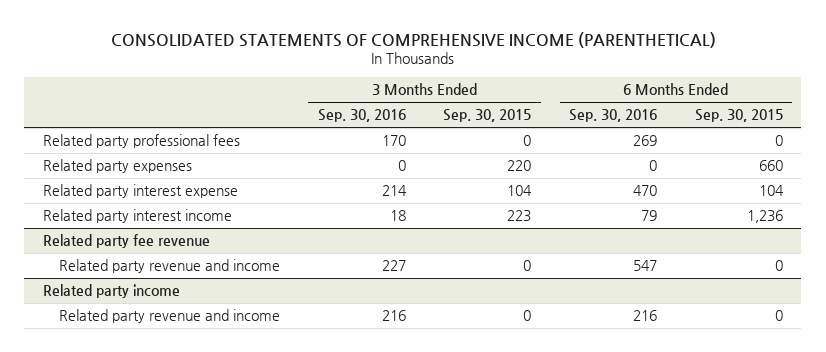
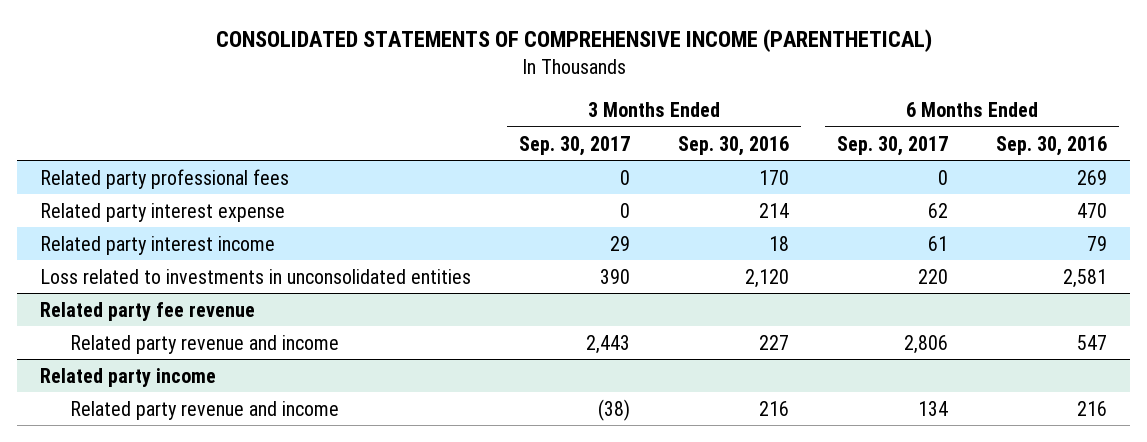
[443,109,532,123] Sep. 30, 2015 -> none
[694,109,783,123] Sep. 30, 2015 -> none
none -> [519,135,631,156] Sep. 30, 2017
none -> [836,135,948,156] Sep. 30, 2017
[43,159,193,174] Related party expenses -> none
none -> [40,268,472,284] Loss related to investments in unconsolidated entities

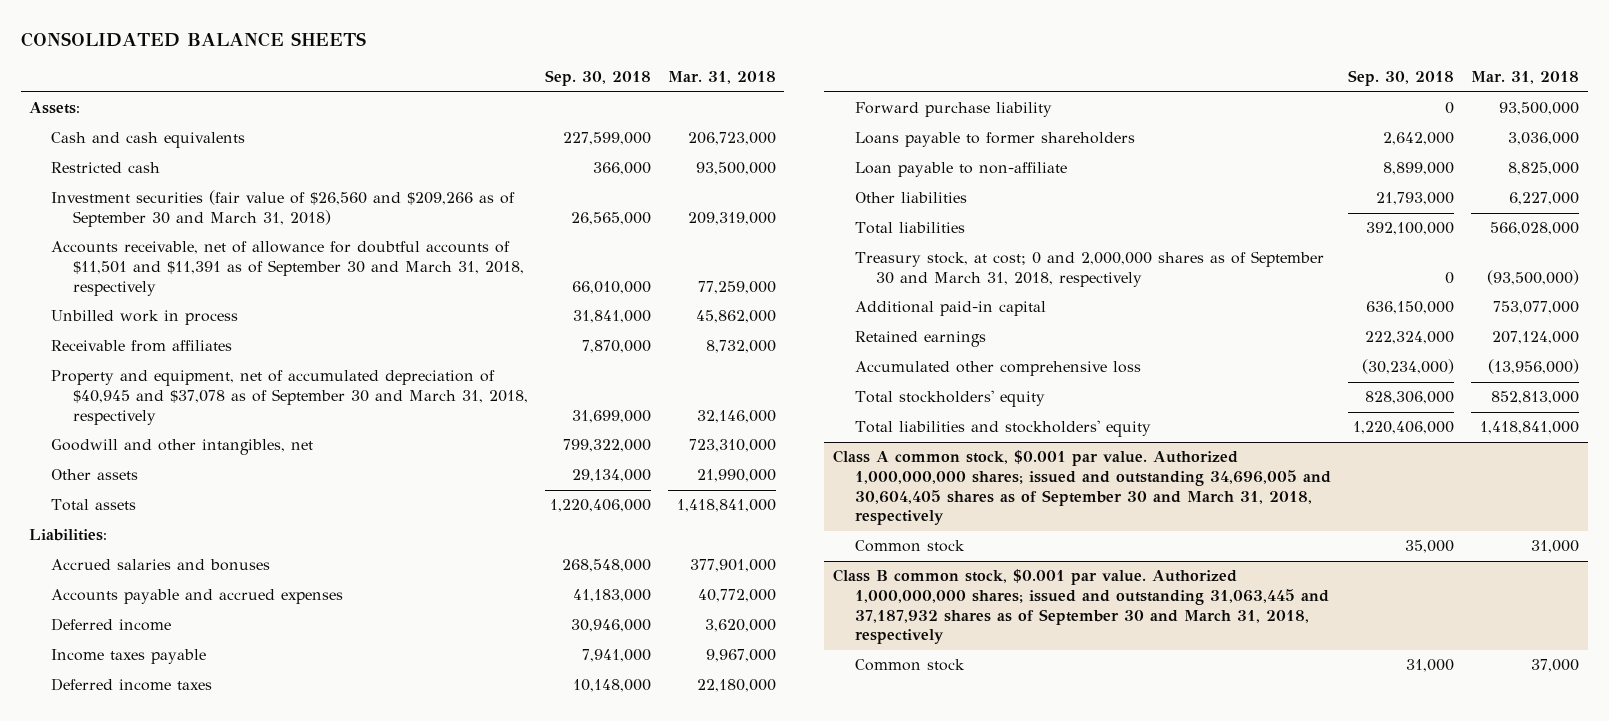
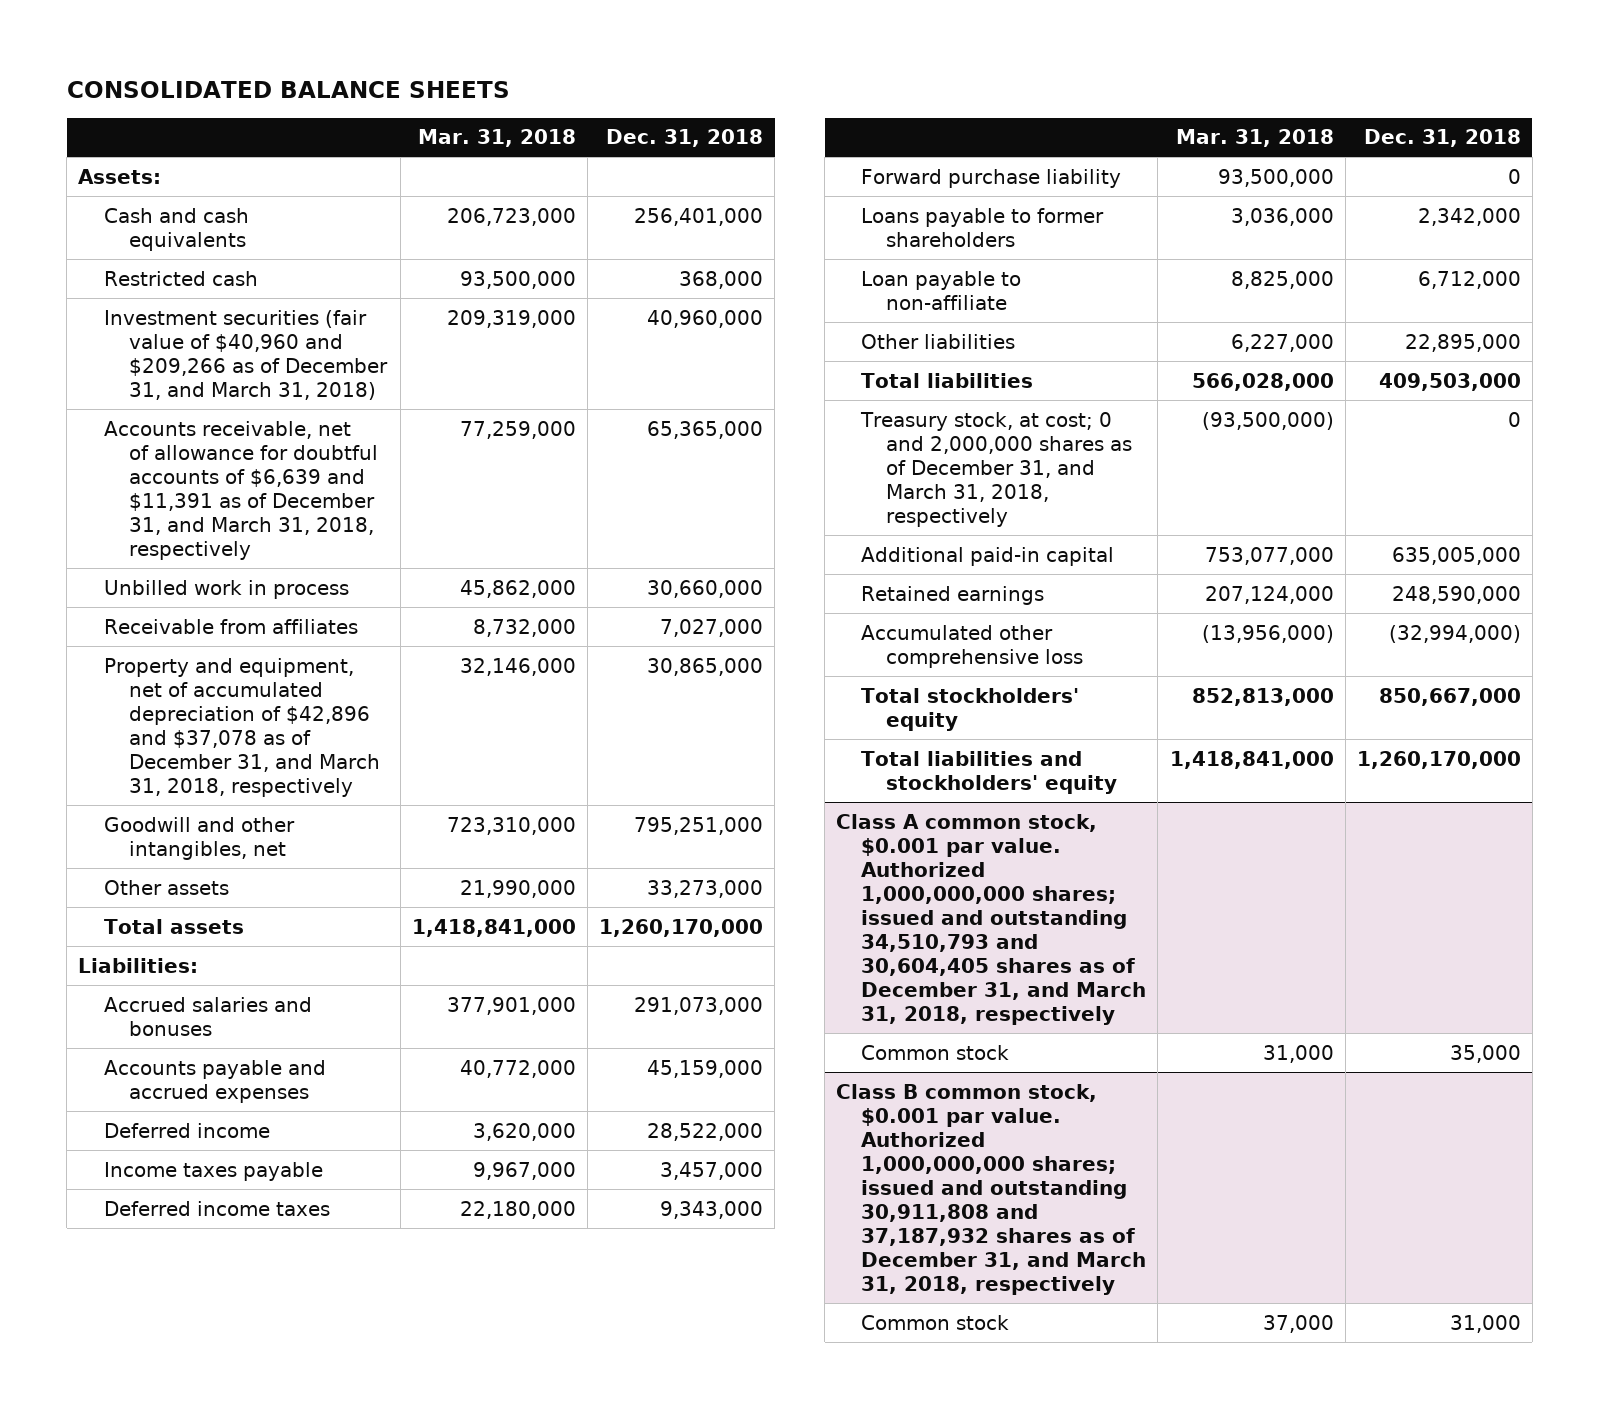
[544,70,651,87] Sep. 30, 2018 -> none
none -> [605,129,763,148] Dec. 31, 2018
[51,190,516,228] Investment securities (fair value of $26,560 and $209,266 as of September 30 and March 31, 2018) -> [103,309,388,400] Investment securities (fair value of $40,960 and $209,266 as of December 31, and March 31, 2018)
[51,241,524,296] Accounts receivable, net of allowance for doubtful accounts of $11,501 and $11,391 as of September 30 and March 31, 2018, respectively -> [103,420,378,560] Accounts receivable, net of allowance for doubtful accounts of $6,639 and $11,391 as of December 31, and March 31, 2018, respectively
[51,370,528,425] Property and equipment, net of accumulated depreciation of $40,945 and $37,078 as of September 30 and March 31, 2018, respectively -> [103,657,380,797] Property and equipment, net of accumulated depreciation of $42,896 and $37,078 as of December 31, and March 31, 2018, respectively
[854,251,1324,288] Treasury stock, at cost; 0 and 2,000,000 shares as of September 30 and March 31, 2018, respectively -> [860,411,1133,527] Treasury stock, at cost; 0 and 2,000,000 shares as of December 31, and March 31, 2018, respectively
[832,450,1331,526] Class A common stock, $0.001 par value. Authorized 1,000,000,000 shares; issued and outstanding 34,696,005 and 30,604,405 shares as of September 30 and March 31, 2018, respectively -> [836,813,1147,1025] Class A common stock, $0.001 par value. Authorized 1,000,000,000 shares; issued and outstanding 34,510,793 and 30,604,405 shares as of December 31, and March 31, 2018, respectively
[832,569,1329,645] Class B common stock, $0.001 par value. Authorized 1,000,000,000 shares; issued and outstanding 31,063,445 and 37,187,932 shares as of September 30 and March 31, 2018, respectively -> [836,1083,1147,1295] Class B common stock, $0.001 par value. Authorized 1,000,000,000 shares; issued and outstanding 30,911,808 and 37,187,932 shares as of December 31, and March 31, 2018, respectively

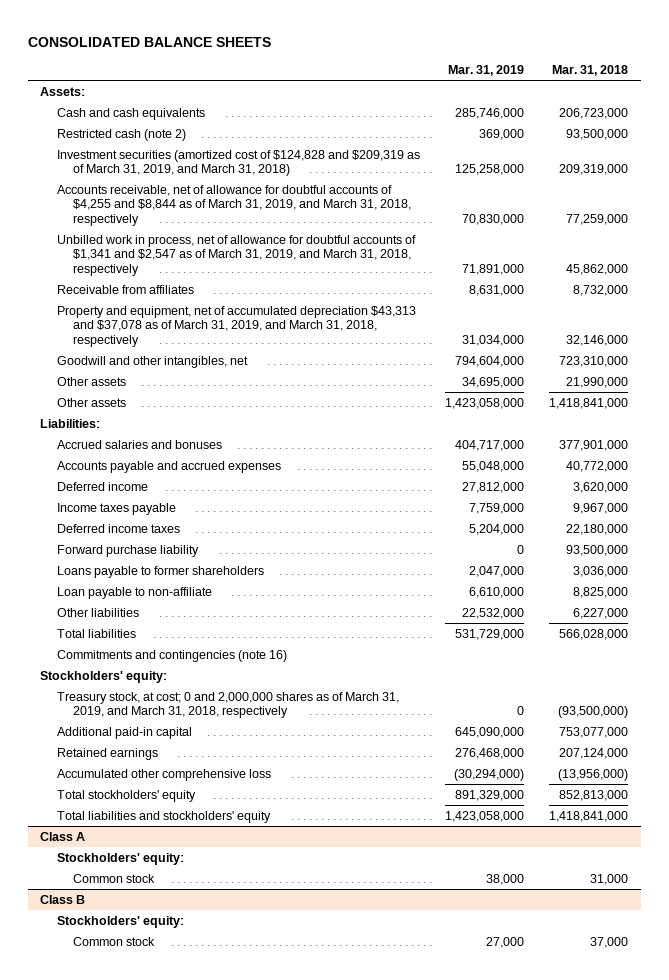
[605,129,763,148] Dec. 31, 2018 -> none
none -> [448,64,525,76] Mar. 31, 2019
[103,270,258,286] Restricted cash -> [56,128,186,141] Restricted cash (note 2)
[103,309,388,400] Investment securities (fair value of $40,960 and $209,266 as of December 31, and March 31, 2018) -> [56,149,420,177] Investment securities (amortized cost of $124,828 and $209,319 as of March 31, 2019, and March 31, 2018)
[103,420,378,560] Accounts receivable, net of allowance for doubtful accounts of $6,639 and $11,391 as of December 31, and March 31, 2018, respectively -> [56,184,411,226] Accounts receivable, net of allowance for doubtful accounts of $4,255 and $8,844 as of March 31, 2019, and March 31, 2018, respectively
[103,579,349,599] Unbilled work in process -> [56,234,416,276] Unbilled work in process, net of allowance for doubtful accounts of $1,341 and $2,547 as of March 31, 2019, and March 31, 2018, respectively
[103,657,380,797] Property and equipment, net of accumulated depreciation of $42,896 and $37,078 as of December 31, and March 31, 2018, respectively -> [56,305,416,347] Property and equipment, net of accumulated depreciation $43,313 and $37,078 as of March 31, 2019, and March 31, 2018, respectively
[103,918,244,934] Total assets -> [56,397,126,407] Other assets
none -> [56,649,287,662] Commitments and contingencies (note 16)
none -> [40,670,168,683] Stockholders' equity:
[860,411,1133,527] Treasury stock, at cost; 0 and 2,000,000 shares as of December 31, and March 31, 2018, respectively -> [56,691,399,719] Treasury stock, at cost; 0 and 2,000,000 shares as of March 31, 2019, and March 31, 2018, respectively
[836,813,1147,1025] Class A common stock, $0.001 par value. Authorized 1,000,000,000 shares; issued and outstanding 34,510,793 and 30,604,405 shares as of December 31, and March 31, 2018, respectively -> [40,831,86,841] Class A
none -> [56,852,184,865] Stockholders' equity:
[836,1083,1147,1295] Class B common stock, $0.001 par value. Authorized 1,000,000,000 shares; issued and outstanding 30,911,808 and 37,187,932 shares as of December 31, and March 31, 2018, respectively -> [40,894,86,904] Class B
none -> [56,915,184,928] Stockholders' equity:

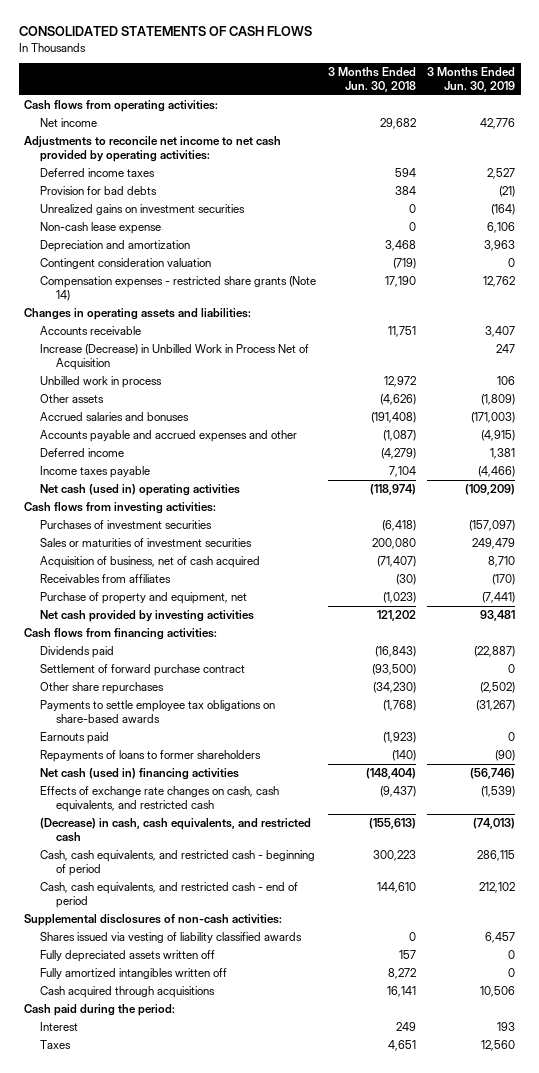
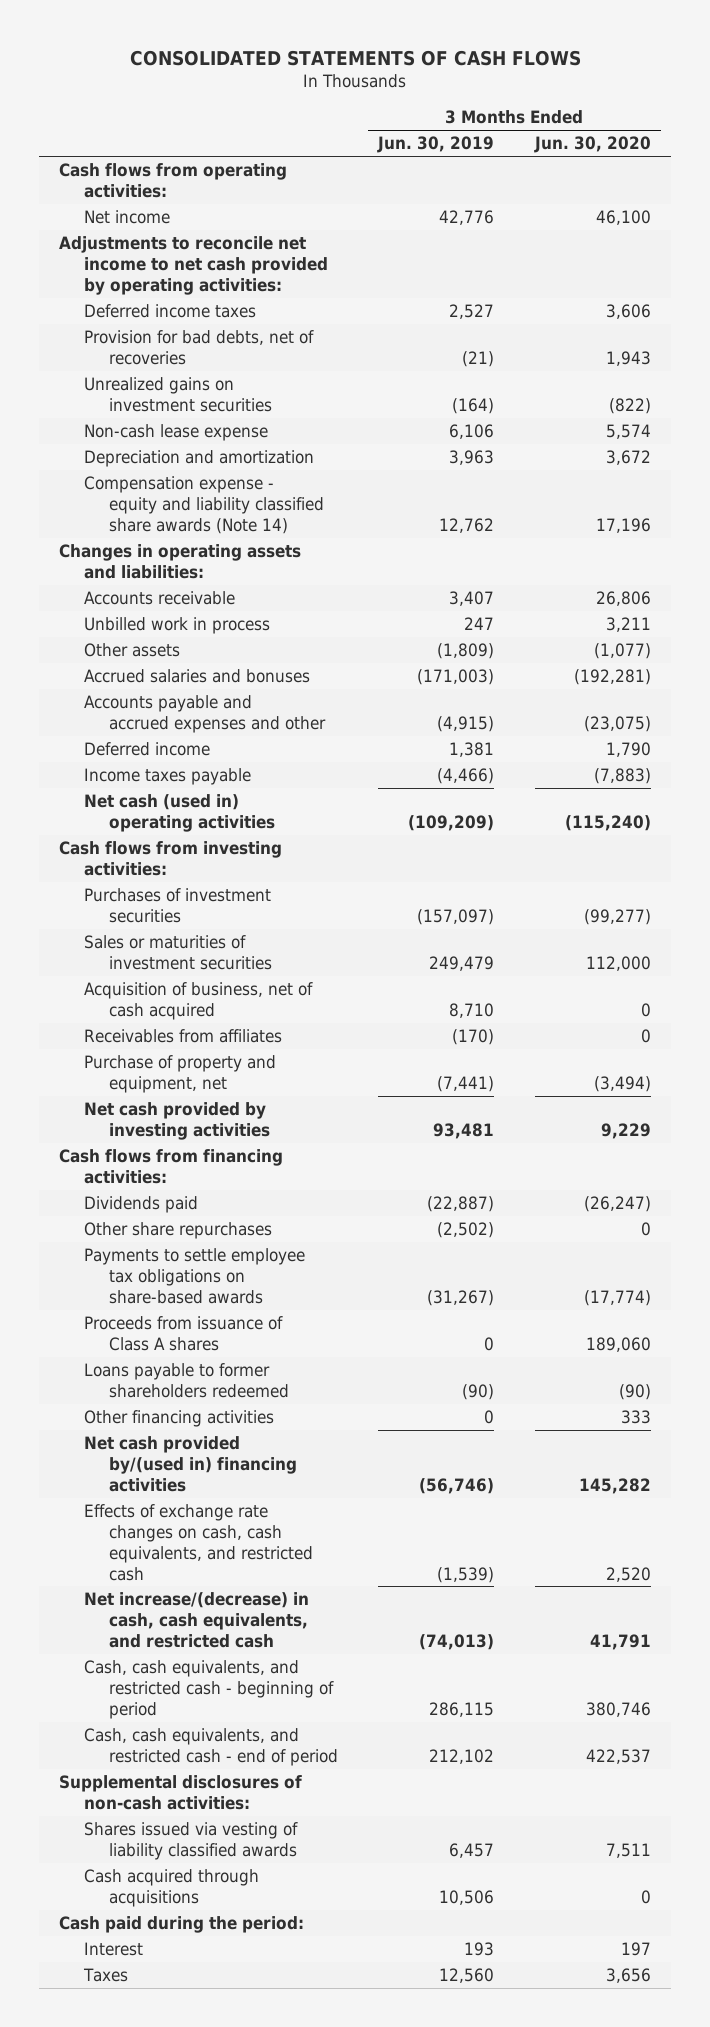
[327,66,416,93] 3 Months Ended Jun. 30, 2018 -> none
none -> [533,136,651,154] Jun. 30, 2020
[40,185,158,195] Provision for bad debts -> [83,330,314,365] Provision for bad debts, net of recoveries
[40,257,212,269] Contingent consideration valuation -> none
[40,275,317,302] Compensation expenses - restricted share grants (Note 14) -> [83,476,324,534] Compensation expense - equity and liability classified share awards (Note 14)
[40,375,163,388] Unbilled work in process -> none
[40,343,310,371] Increase (Decrease) in Unbilled Work in Process Net of Acquisition -> [83,617,270,635] Unbilled work in process
[40,663,246,676] Settlement of forward purchase contract -> none
[40,731,110,744] Earnouts paid -> none
none -> [83,1316,283,1351] Proceeds from issuance of Class A shares
[40,749,262,762] Repayments of loans to former shareholders -> [83,1363,289,1398] Loans payable to former shareholders redeemed
none -> [83,1410,274,1428] Other financing activities
[40,767,240,780] Net cash (used in) financing activities -> [83,1436,297,1492] Net cash provided by/(used in) financing activities
[40,817,312,843] (Decrease) in cash, cash equivalents, and restricted cash -> [83,1592,309,1648] Net increase/(decrease) in cash, cash equivalents, and restricted cash
[40,949,216,962] Fully depreciated assets written off -> none
[40,967,228,979] Fully amortized intangibles written off -> none

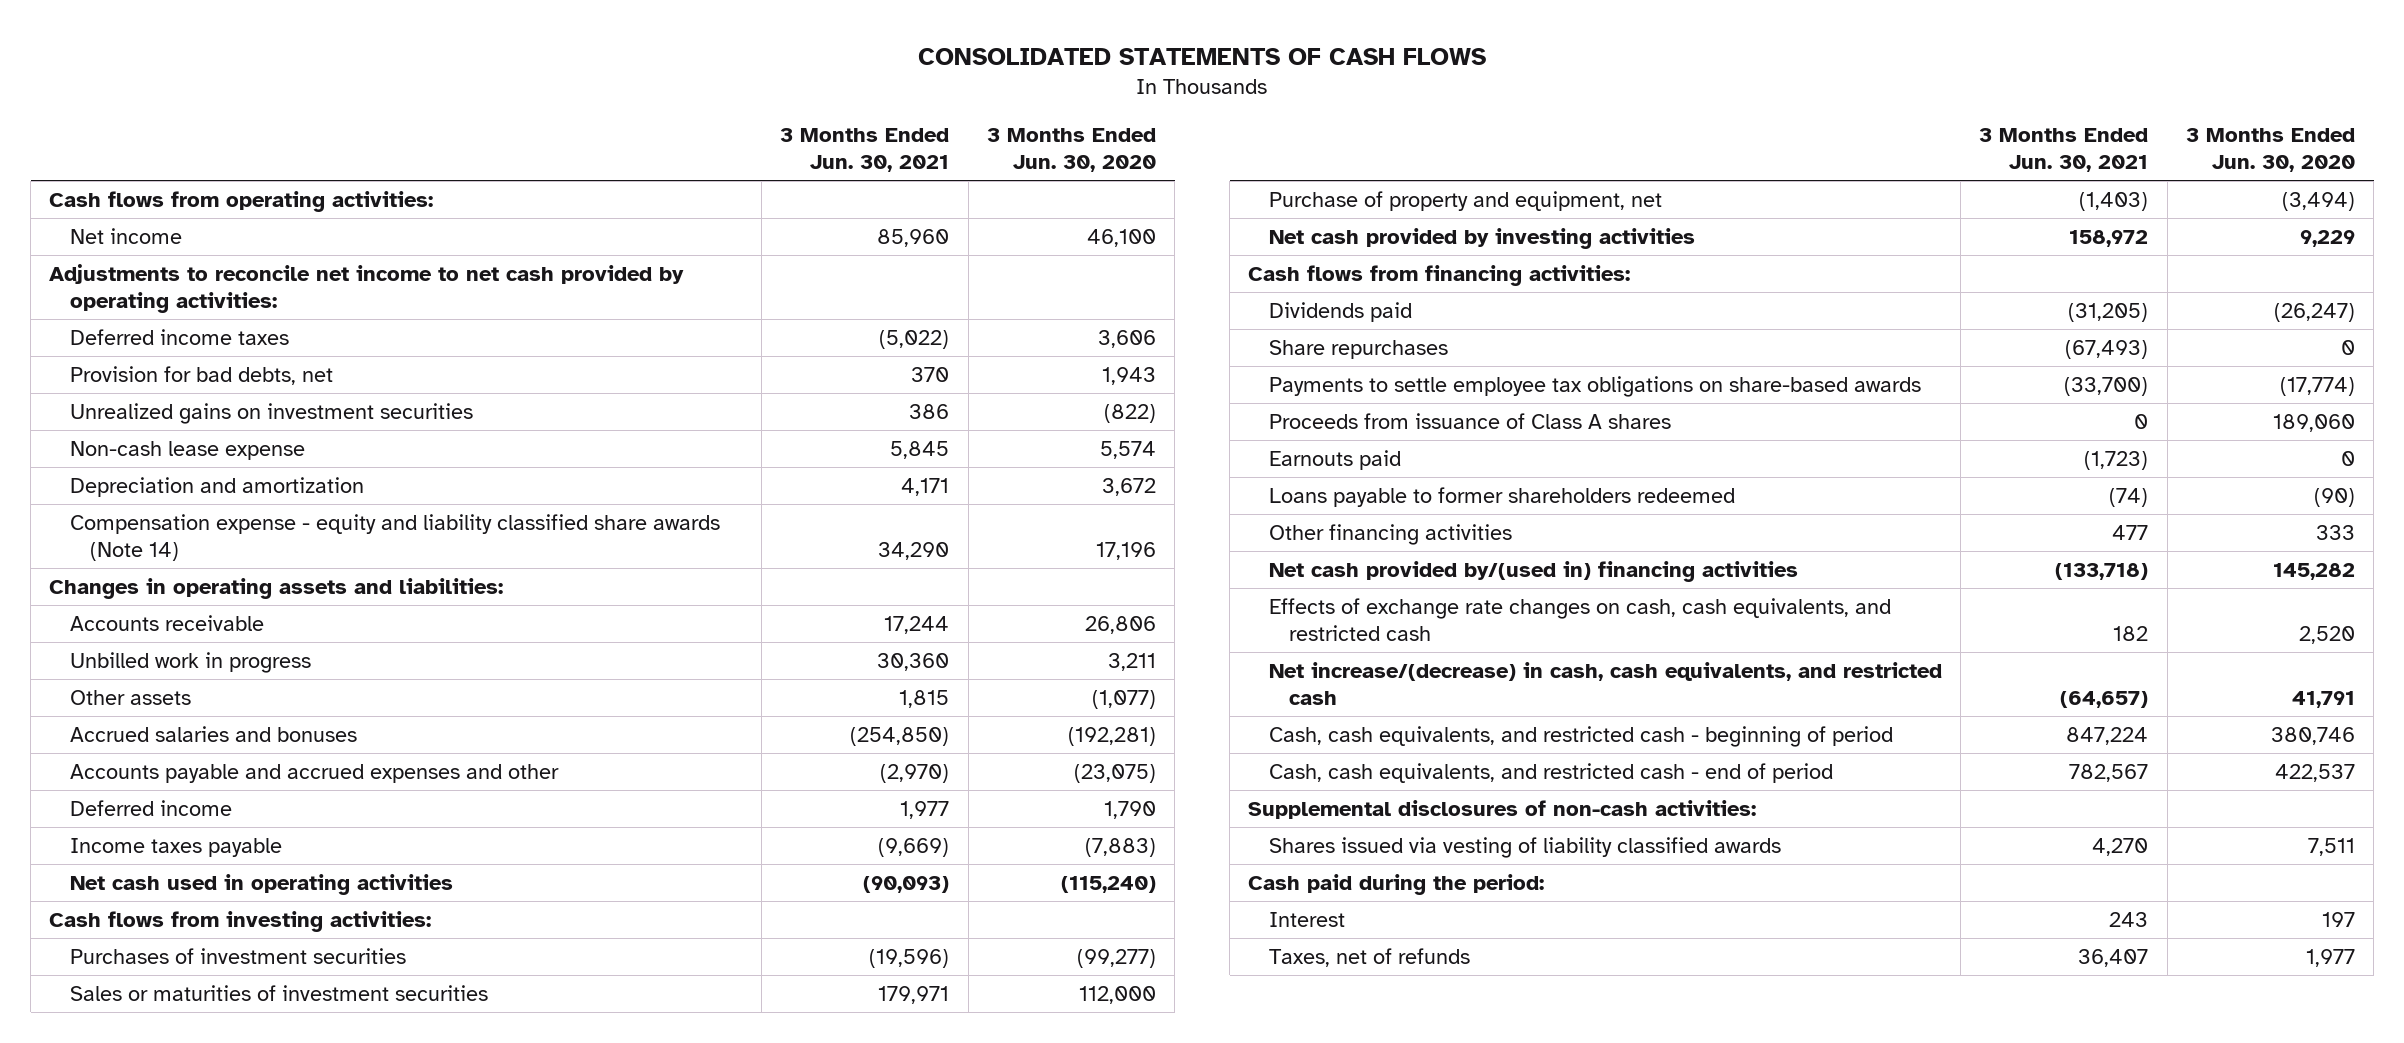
[377,136,495,154] Jun. 30, 2019 -> none
none -> [780,128,950,173] 3 Months Ended Jun. 30, 2021
[83,330,314,365] Provision for bad debts, net of recoveries -> [69,366,333,386] Provision for bad debts, net
[83,617,270,635] Unbilled work in process -> [69,652,311,674] Unbilled work in progress
[83,794,275,832] Net cash (used in) operating activities -> [69,874,453,896] Net cash used in operating activities
[83,982,313,1020] Acquisition of business, net of cash acquired -> none
[83,1029,282,1044] Receivables from affiliates -> none
[83,1222,272,1240] Other share repurchases -> [1268,340,1448,360] Share repurchases
none -> [1268,450,1401,471] Earnouts paid
[83,1869,259,1907] Cash acquired through acquisitions -> none
[82,1968,128,1983] Taxes -> [1268,948,1470,968] Taxes, net of refunds
[605,1968,651,1984] 3,656 -> [2306,949,2356,968] 1,977

